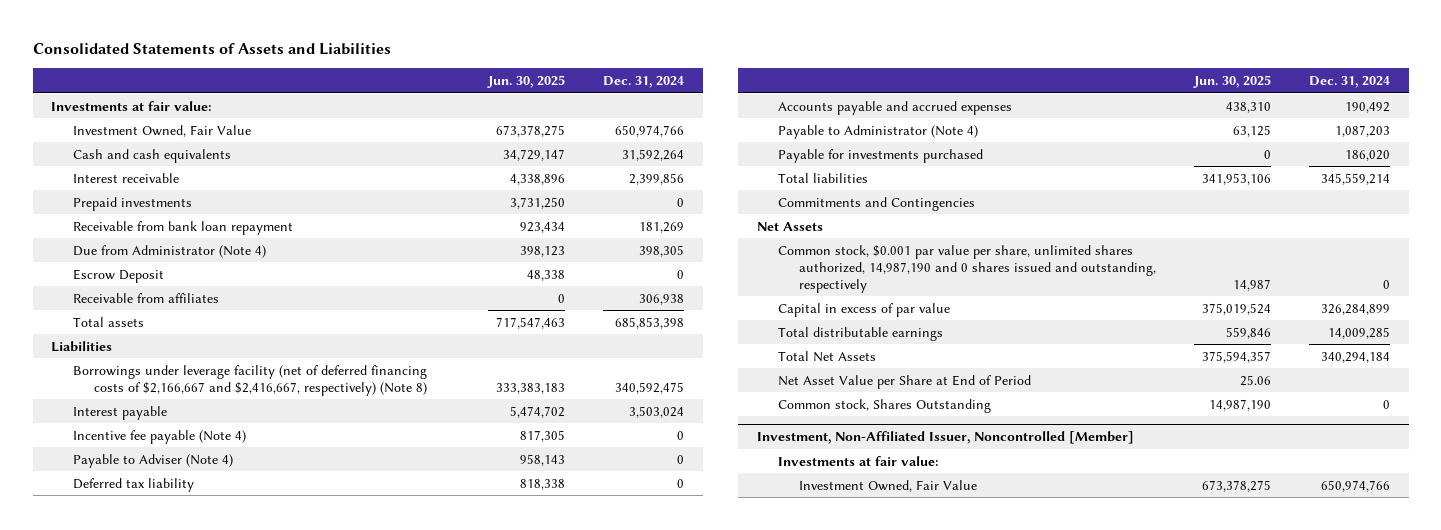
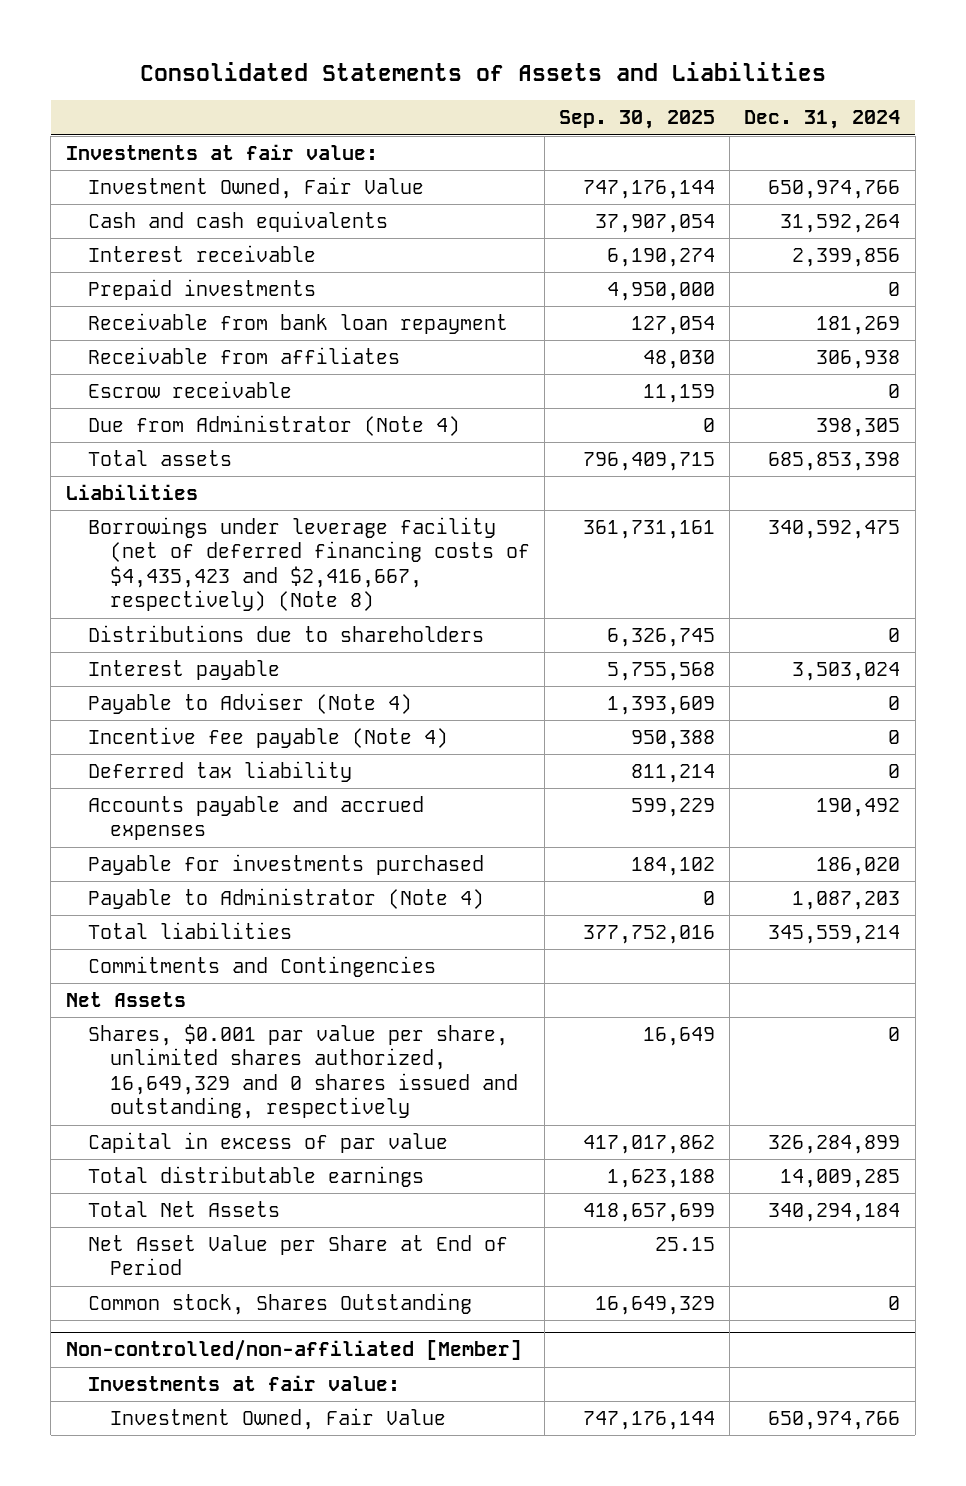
[487,75,566,89] Jun. 30, 2025 -> none
none -> [558,110,715,130] Sep. 30, 2025
[72,268,164,283] Escrow Deposit -> none
none -> [87,381,292,399] Escrow receivable
[72,244,266,258] Due from Administrator (Note 4) -> [87,415,460,437] Due from Administrator (Note 4)
[72,364,427,396] Borrowings under leverage facility (net of deferred financing costs of $2,166,667 and $2,416,667, respectively) (Note 8) -> [87,517,530,612] Borrowings under leverage facility (net of deferred financing costs of $4,435,423 and $2,416,667, respectively) (Note 8)
none -> [87,625,484,643] Distributions due to shareholders
[72,429,246,444] Incentive fee payable (Note 4) -> [87,727,448,749] Incentive fee payable (Note 4)
[778,124,979,139] Payable to Administrator (Note 4) -> [87,888,484,910] Payable to Administrator (Note 4)
[778,244,1157,293] Common stock, $0.001 par value per share, unlimited shares authorized, 14,987,190 and 0 shares issued and outstanding, respectively -> [87,1024,518,1120] Shares, $0.001 par value per share, unlimited shares authorized, 16,649,329 and 0 shares issued and outstanding, respectively
[757,431,1135,445] Investment, Non-Affiliated Issuer, Noncontrolled [Member] -> none
none -> [65,1339,522,1362] Non-controlled/non-affiliated [Member]

